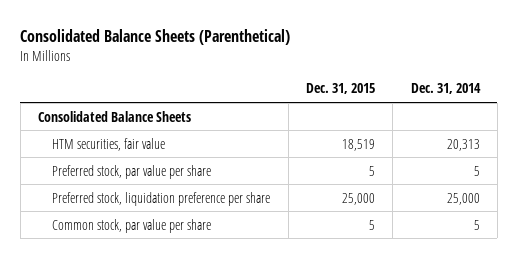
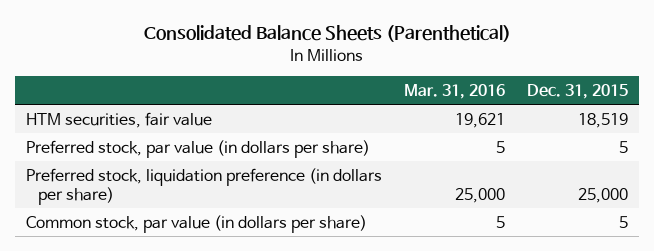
[410,83,481,95] Dec. 31, 2014 -> none
none -> [403,83,505,99] Mar. 31, 2016
[37,110,191,122] Consolidated Balance Sheets -> none
[52,164,212,179] Preferred stock, par value per share -> [25,139,370,158] Preferred stock, par value (in dollars per share)
[52,191,271,206] Preferred stock, liquidation preference per share -> [25,167,382,205] Preferred stock, liquidation preference (in dollars per share)
[52,218,212,233] Common stock, par value per share -> [25,214,367,233] Common stock, par value (in dollars per share)

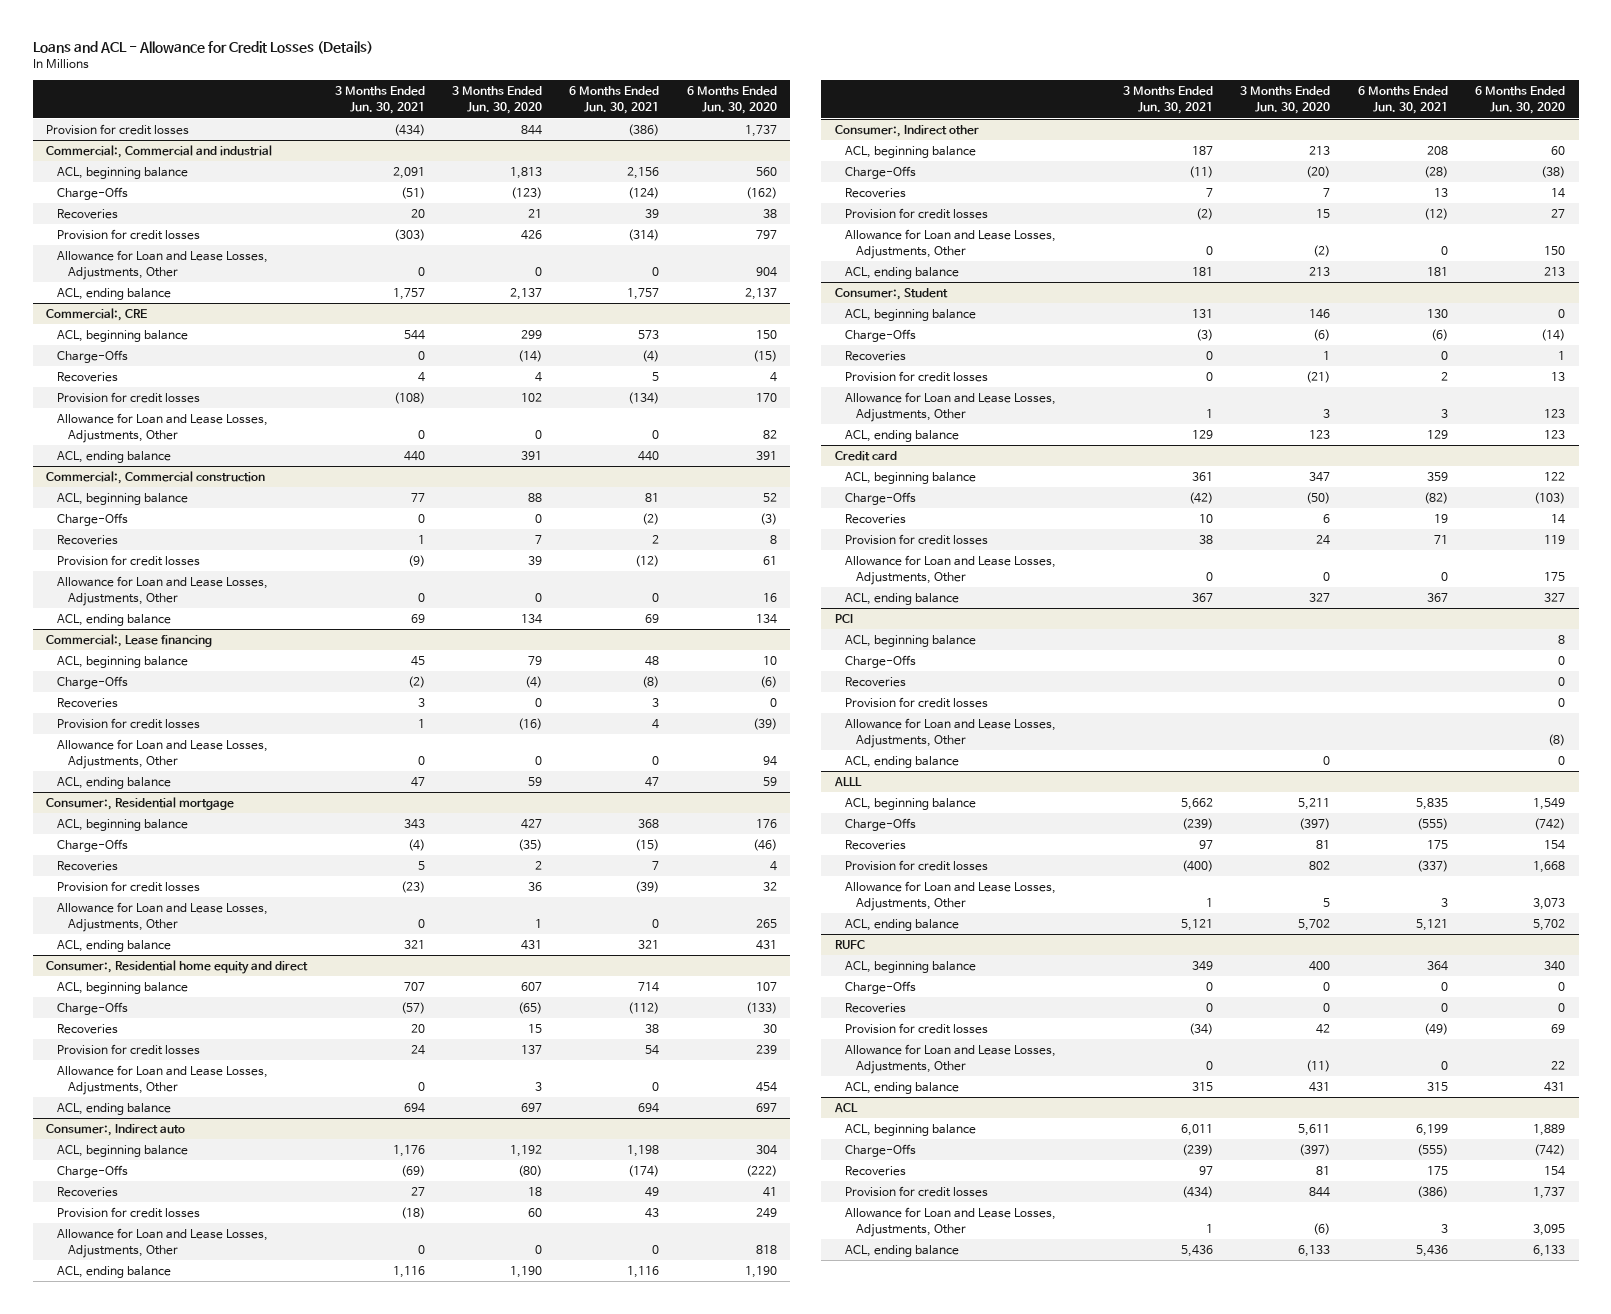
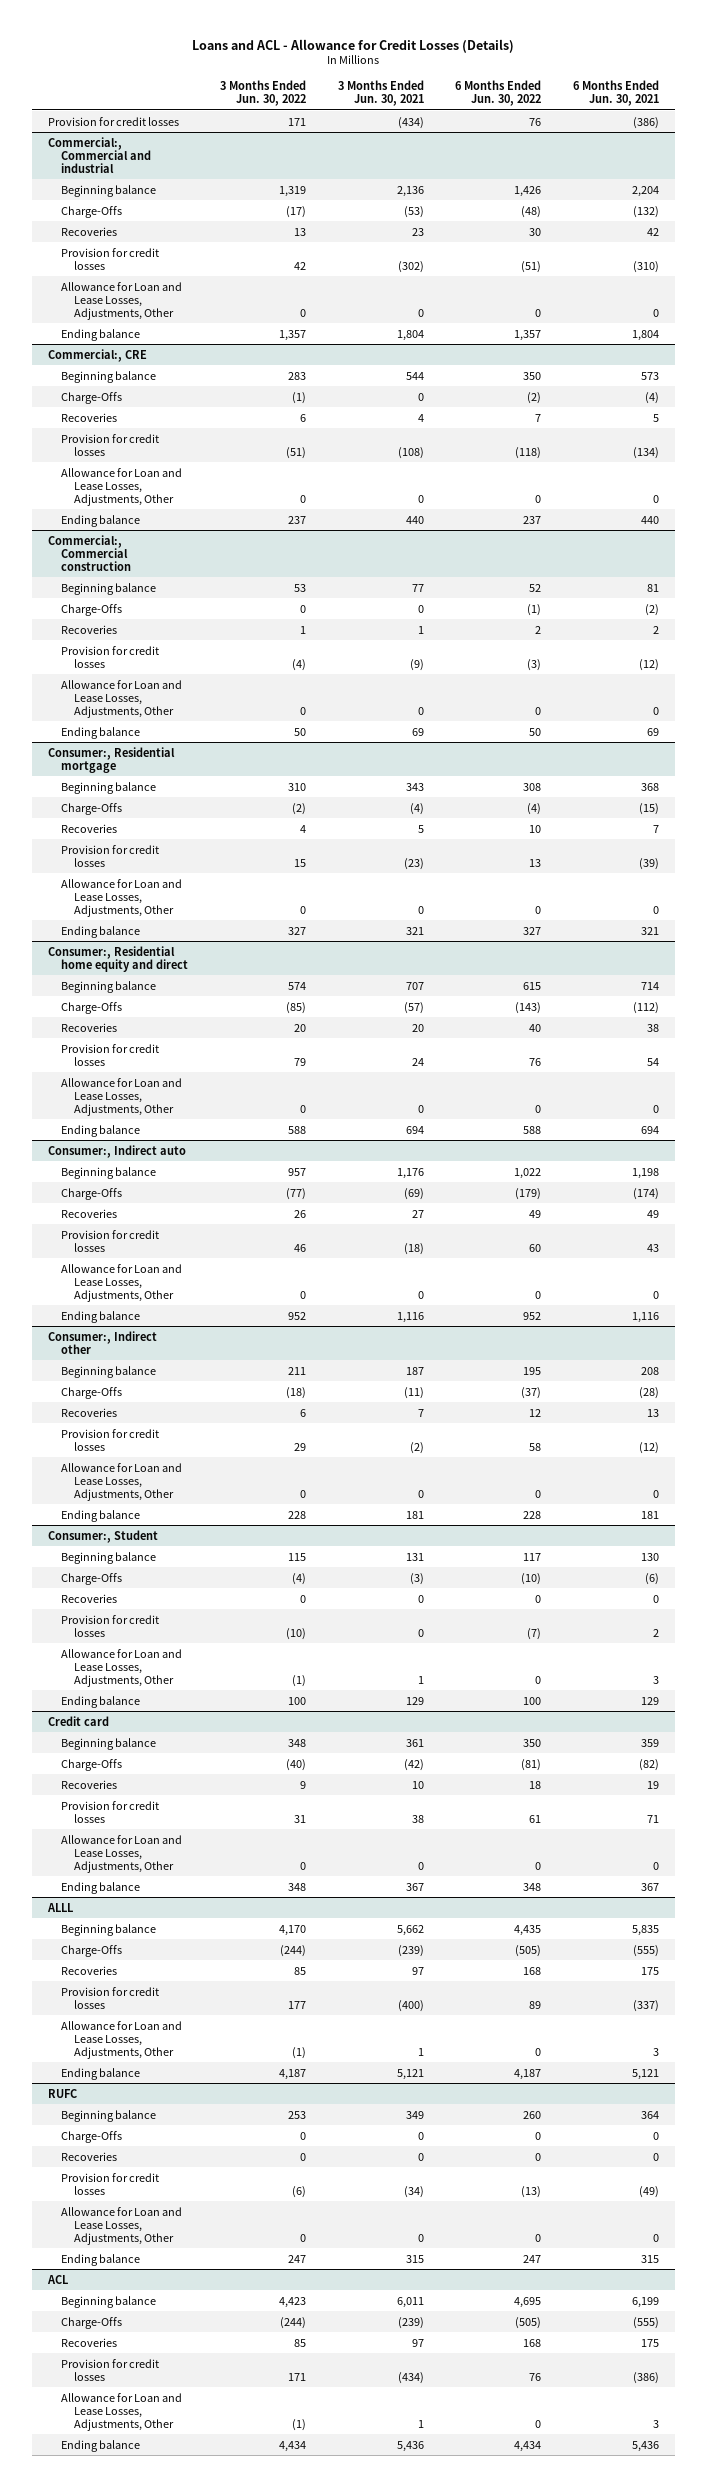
[452,86,543,115] 3 Months Ended Jun. 30, 2020 -> none
[686,86,777,115] 6 Months Ended Jun. 30, 2020 -> none
none -> [219,79,306,107] 3 Months Ended Jun. 30, 2022
none -> [455,79,542,107] 6 Months Ended Jun. 30, 2022
[57,167,189,180] ACL, beginning balance -> [61,184,157,197] Beginning balance
[392,167,425,180] 2,091 -> [396,185,424,197] 2,136
[627,167,660,180] 2,156 -> [631,185,659,197] 2,204
[400,187,425,200] (51) -> [403,205,424,218] (53)
[628,187,660,200] (124) -> [632,205,659,218] (132)
[410,209,425,219] 20 -> [411,227,424,236] 23
[645,209,660,219] 39 -> [646,227,659,236] 42
[393,229,425,242] (303) -> [397,260,424,273] (302)
[628,229,660,242] (314) -> [632,260,659,273] (310)
[57,288,172,301] ACL, ending balance -> [61,328,141,341] Ending balance
[392,288,425,301] 1,757 -> [396,329,424,341] 1,804
[627,288,660,301] 1,757 -> [631,329,659,341] 1,804
[57,330,189,343] ACL, beginning balance -> [61,370,157,383] Beginning balance
[57,451,172,464] ACL, ending balance -> [61,514,141,527] Ending balance
[57,493,189,506] ACL, beginning balance -> [61,582,157,595] Beginning balance
[46,634,213,648] Commercial:, Lease financing -> none
[57,656,189,669] ACL, beginning balance -> none
[57,676,129,690] Charge-Offs -> none
[57,698,119,709] Recoveries -> none
[57,718,201,730] Provision for credit losses -> none
[57,739,269,769] Allowance for Loan and Lease Losses, Adjustments, Other -> none
[57,777,172,790] ACL, ending balance -> none
[57,614,172,627] ACL, ending balance -> [61,726,141,739] Ending balance
[57,819,189,832] ACL, beginning balance -> [61,781,157,794] Beginning balance
[57,940,172,953] ACL, ending balance -> [61,925,141,938] Ending balance
[57,982,189,995] ACL, beginning balance -> [61,980,157,993] Beginning balance
[57,1103,172,1116] ACL, ending balance -> [61,1124,141,1137] Ending balance
[57,1145,189,1158] ACL, beginning balance -> [61,1166,157,1179] Beginning balance
[57,1266,172,1279] ACL, ending balance -> [61,1310,141,1323] Ending balance
[845,146,977,159] ACL, beginning balance -> [61,1365,157,1378] Beginning balance
[845,267,960,280] ACL, ending balance -> [61,1509,141,1522] Ending balance
[845,309,977,322] ACL, beginning balance -> [61,1551,157,1564] Beginning balance
[845,430,960,443] ACL, ending balance -> [61,1695,141,1708] Ending balance
[845,472,977,485] ACL, beginning balance -> [61,1737,157,1750] Beginning balance
[834,614,853,624] PCI -> none
[845,635,977,648] ACL, beginning balance -> none
[845,655,917,669] Charge-Offs -> none
[845,677,907,688] Recoveries -> none
[845,697,989,709] Provision for credit losses -> none
[845,718,1057,748] Allowance for Loan and Lease Losses, Adjustments, Other -> none
[845,756,960,769] ACL, ending balance -> none
[845,593,960,606] ACL, ending balance -> [61,1881,141,1894] Ending balance
[845,798,977,811] ACL, beginning balance -> [61,1923,157,1936] Beginning balance
[845,919,960,932] ACL, ending balance -> [61,2067,141,2080] Ending balance
[845,961,977,974] ACL, beginning balance -> [61,2109,157,2122] Beginning balance
[845,1082,960,1095] ACL, ending balance -> [61,2253,141,2266] Ending balance
[845,1124,977,1137] ACL, beginning balance -> [61,2295,157,2308] Beginning balance
[845,1245,960,1258] ACL, ending balance -> [61,2439,141,2452] Ending balance

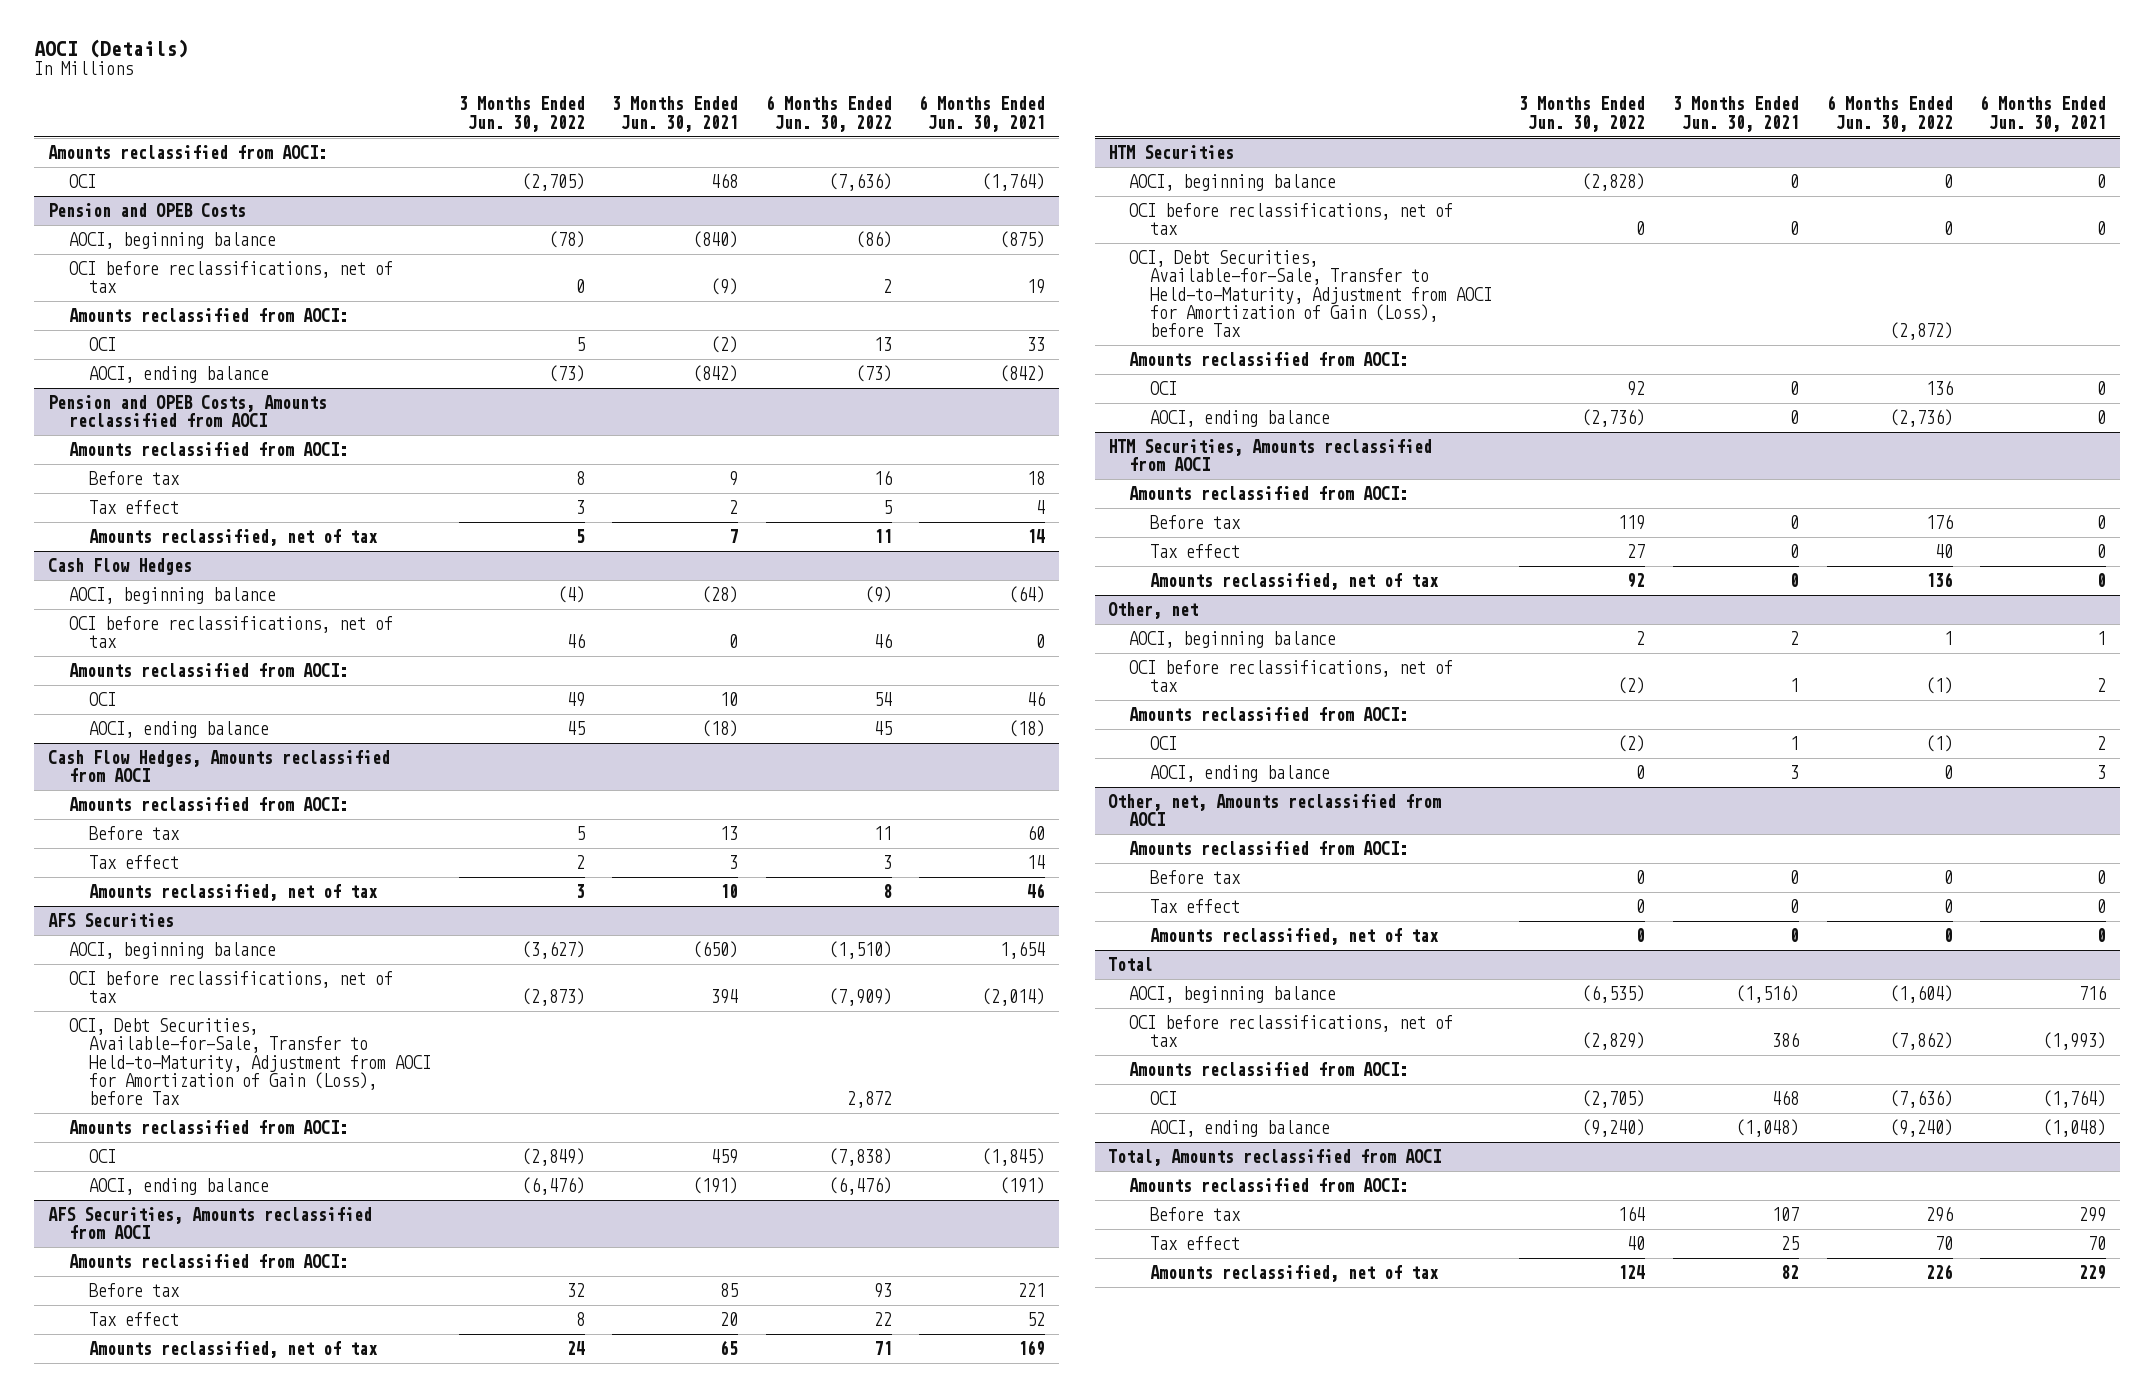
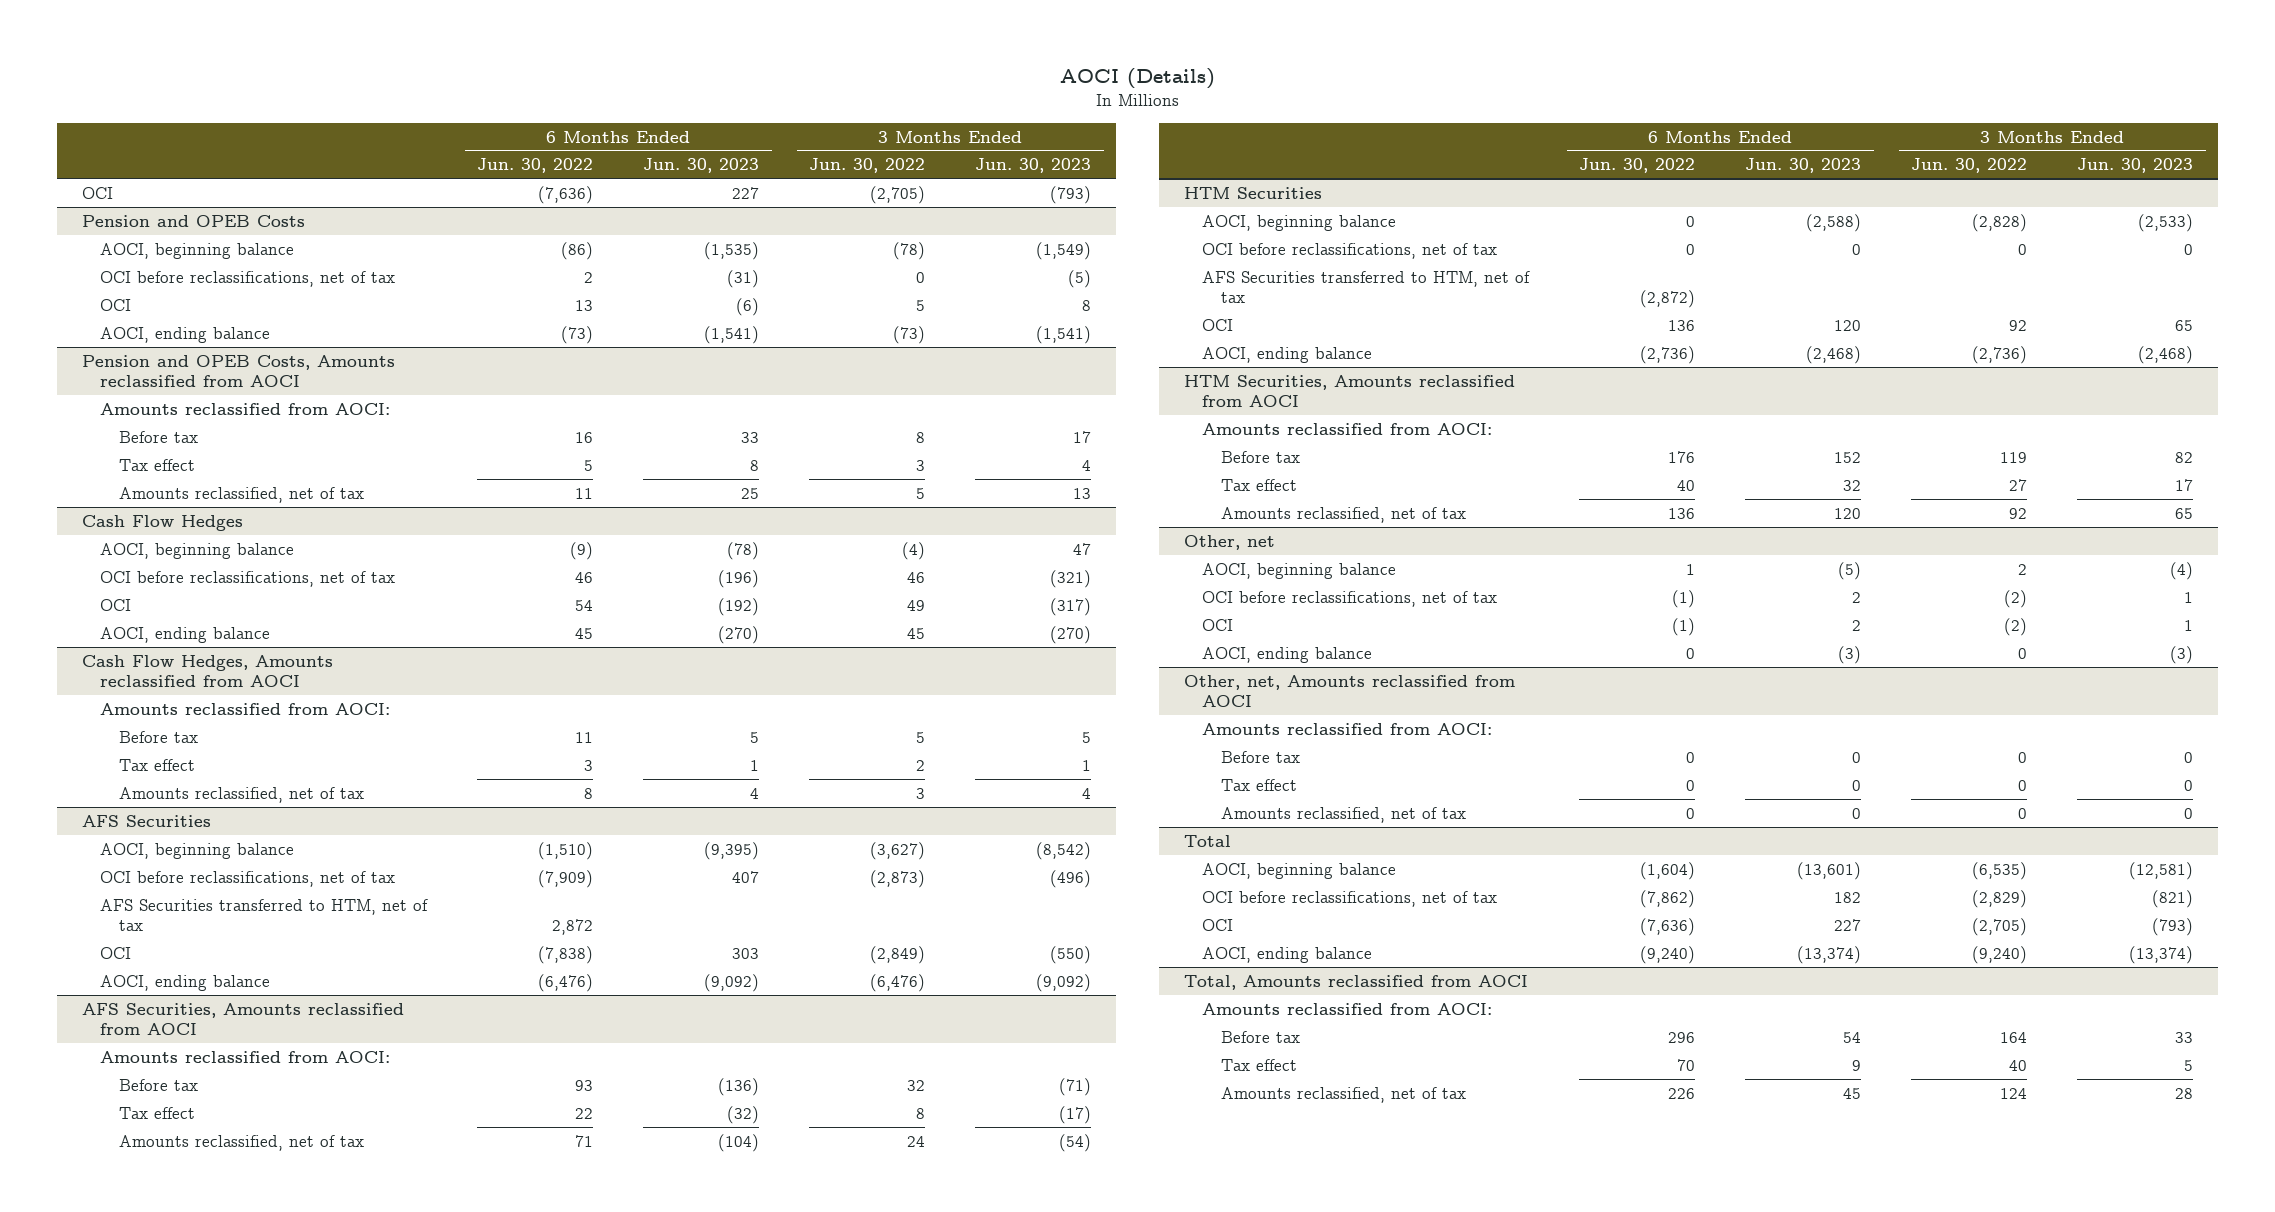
[612,96,739,132] 3 Months Ended Jun. 30, 2021 -> none
[919,95,1046,132] 6 Months Ended Jun. 30, 2021 -> none
none -> [643,158,760,174] Jun. 30, 2023
none -> [975,158,1092,174] Jun. 30, 2023
[47,145,327,160] Amounts reclassified from AOCI: -> none
[68,308,348,323] Amounts reclassified from AOCI: -> none
[68,663,348,678] Amounts reclassified from AOCI: -> none
[68,1120,348,1135] Amounts reclassified from AOCI: -> none
[68,1018,432,1106] OCI, Debt Securities, Available-for-Sale, Transfer to Held-to-Maturity, Adjustment from AOCI for Amortization of Gain (Loss), before Tax -> [100,898,429,932] AFS Securities transferred to HTM, net of tax
[1129,352,1409,367] Amounts reclassified from AOCI: -> none
[1129,250,1492,338] OCI, Debt Securities, Available-for-Sale, Transfer to Held-to-Maturity, Adjustment from AOCI for Amortization of Gain (Loss), before Tax -> [1202,270,1531,304] AFS Securities transferred to HTM, net of tax
[1129,707,1409,722] Amounts reclassified from AOCI: -> none
[1129,1062,1409,1077] Amounts reclassified from AOCI: -> none

